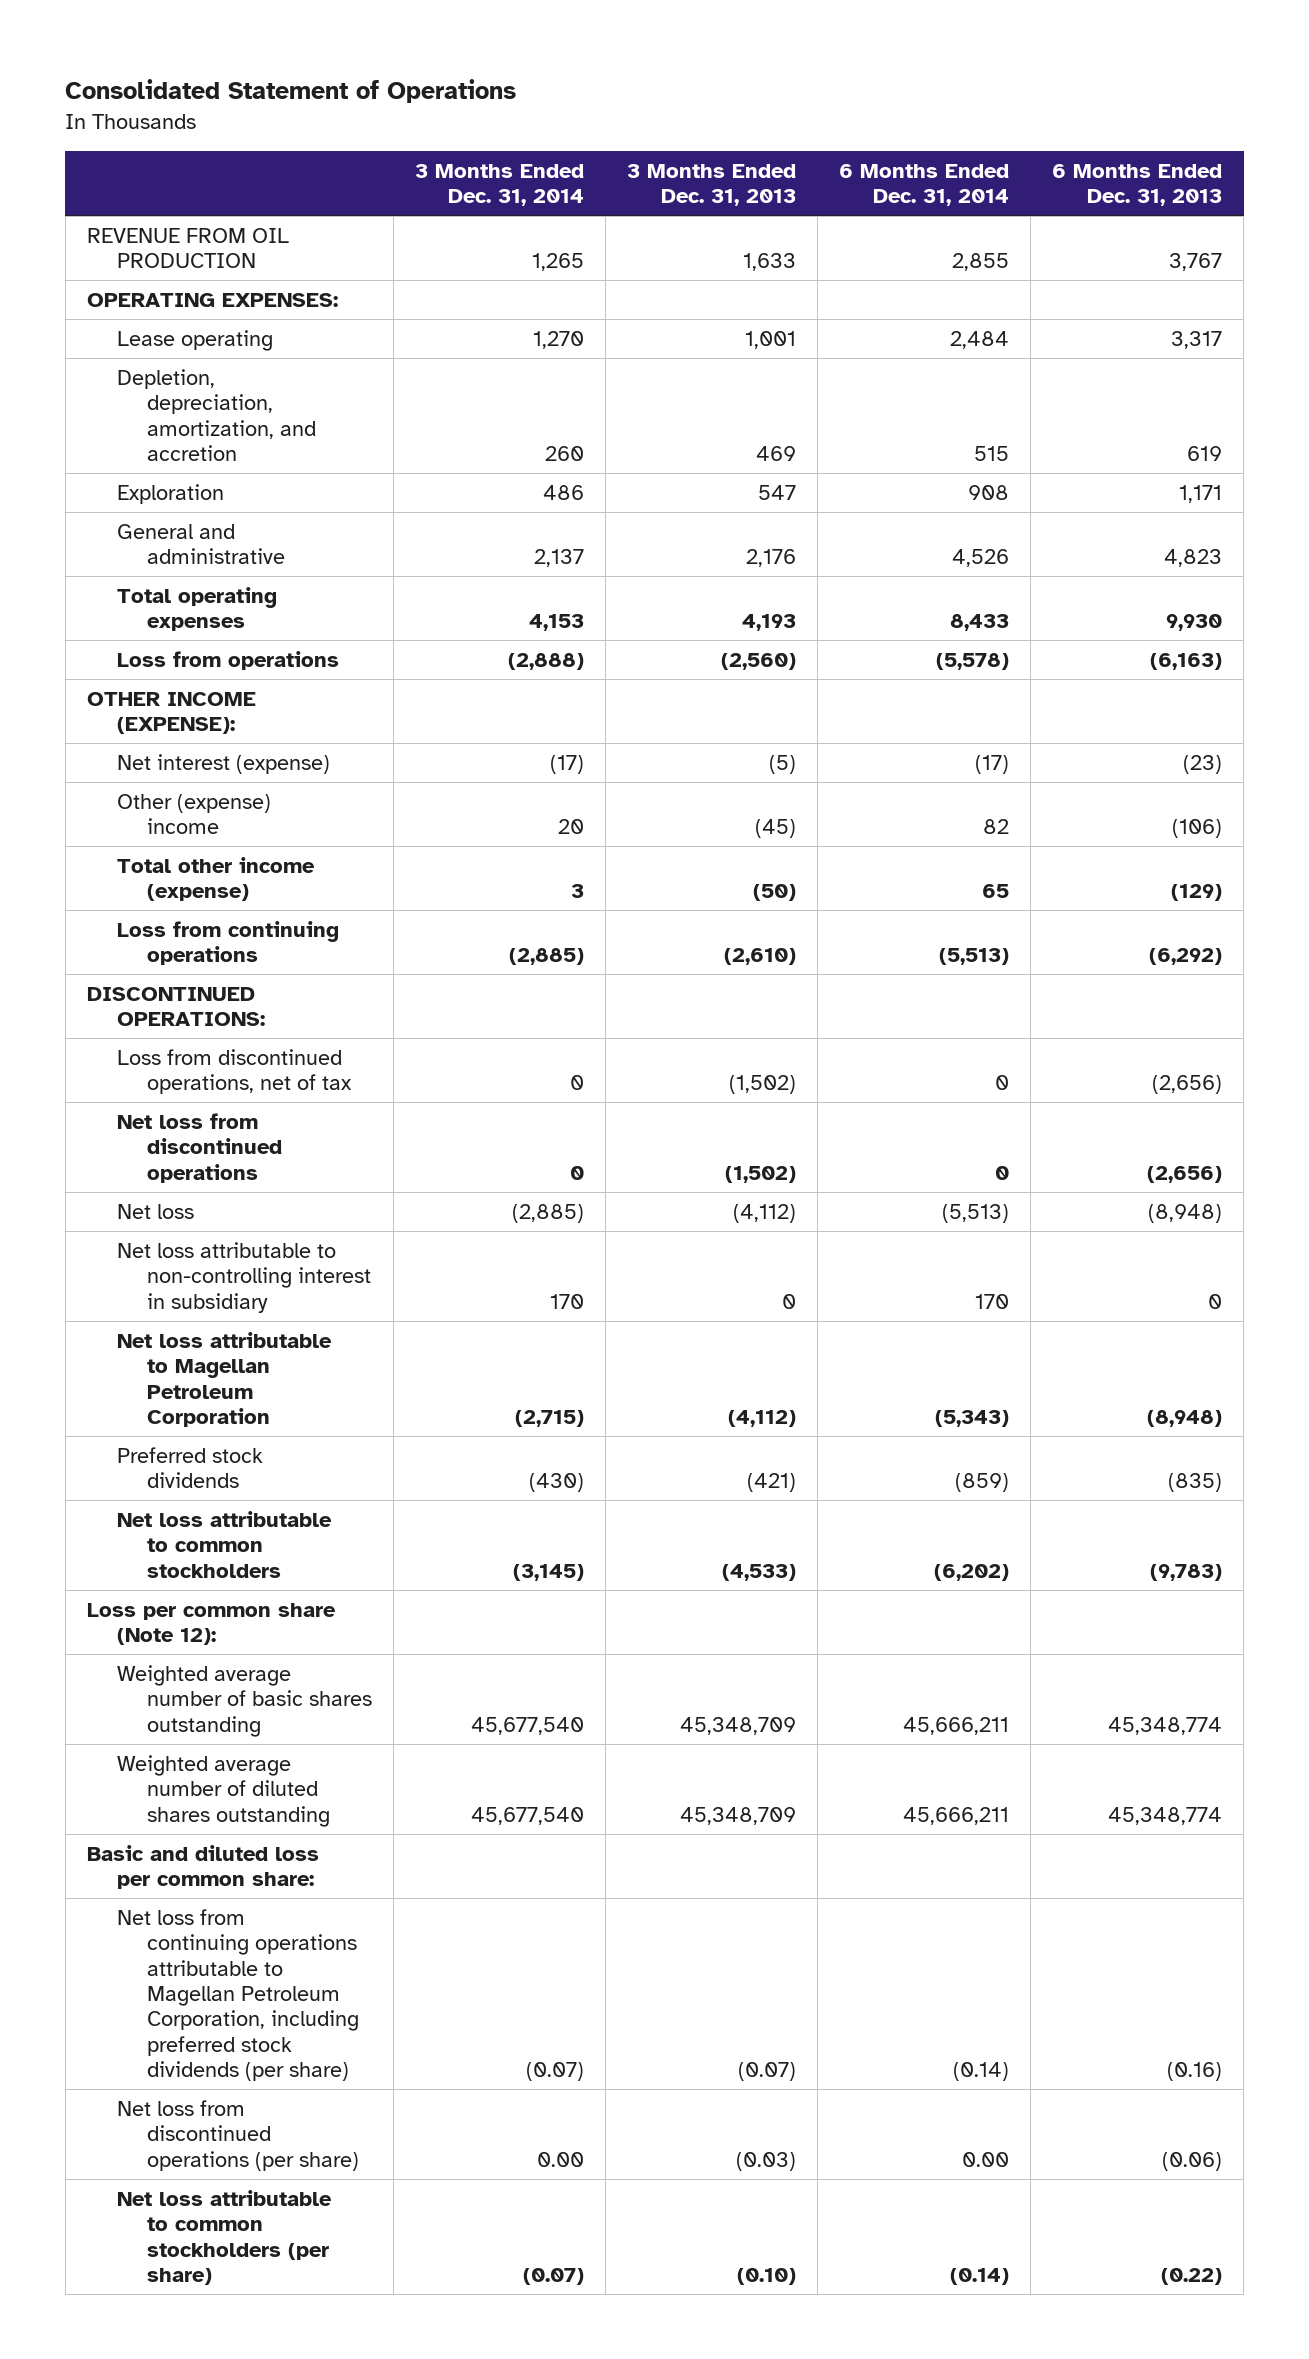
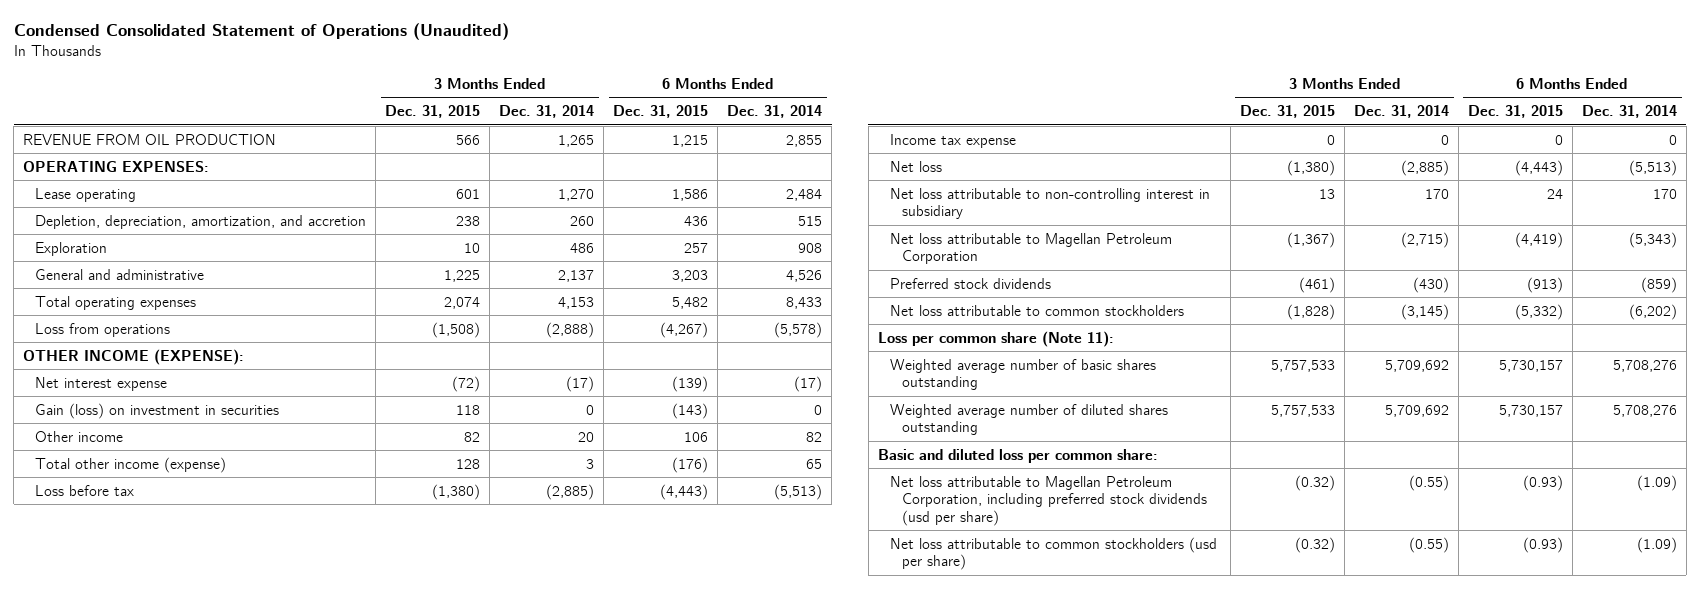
[65,79,517,104] Consolidated Statement of Operations -> [13,23,509,41] Condensed Consolidated Statement of Operations (Unaudited)
[627,163,797,207] 3 Months Ended Dec. 31, 2013 -> none
[1052,163,1223,207] 6 Months Ended Dec. 31, 2013 -> none
none -> [385,105,481,119] Dec. 31, 2015
none -> [613,105,709,119] Dec. 31, 2015
[116,753,330,774] Net interest (expense) -> [35,376,168,391] Net interest expense
none -> [35,402,280,419] Gain (loss) on investment in securities
[116,793,271,835] Other (expense) income -> [35,430,124,442] Other income
[86,986,265,1027] DISCONTINUED OPERATIONS: -> none
[116,1048,353,1095] Loss from discontinued operations, net of tax -> none
[116,1112,283,1183] Net loss from discontinued operations -> none
[116,920,339,966] Loss from continuing operations -> [35,484,135,496] Loss before tax
none -> [890,133,1017,148] Income tax expense
[86,1602,336,1646] Loss per common share (Note 12): -> [877,330,1114,347] Loss per common share (Note 11):
[471,1716,585,1735] 45,677,540 -> [1384,359,1449,372] 5,709,692
[903,1716,1010,1735] 45,666,211 -> [1612,359,1677,372] 5,708,276
[471,1806,585,1825] 45,677,540 -> [1384,404,1449,417] 5,709,692
[903,1806,1010,1825] 45,666,211 -> [1612,404,1677,417] 5,708,276
[116,2099,360,2171] Net loss from discontinued operations (per share) -> none
[116,1908,360,2081] Net loss from continuing operations attributable to Magellan Petroleum Corporation, including preferred stock dividends (per share) -> [890,475,1208,526] Net loss attributable to Magellan Petroleum Corporation, including preferred stock dividends (usd per share)
[526,2061,585,2081] (0.07) -> [1408,474,1449,491] (0.55)
[953,2061,1010,2081] (0.14) -> [1636,474,1677,491] (1.09)
[116,2189,332,2285] Net loss attributable to common stockholders (per share) -> [890,536,1218,571] Net loss attributable to common stockholders (usd per share)
[523,2267,585,2285] (0.07) -> [1408,536,1449,553] (0.55)
[950,2267,1010,2285] (0.14) -> [1636,536,1677,553] (1.09)

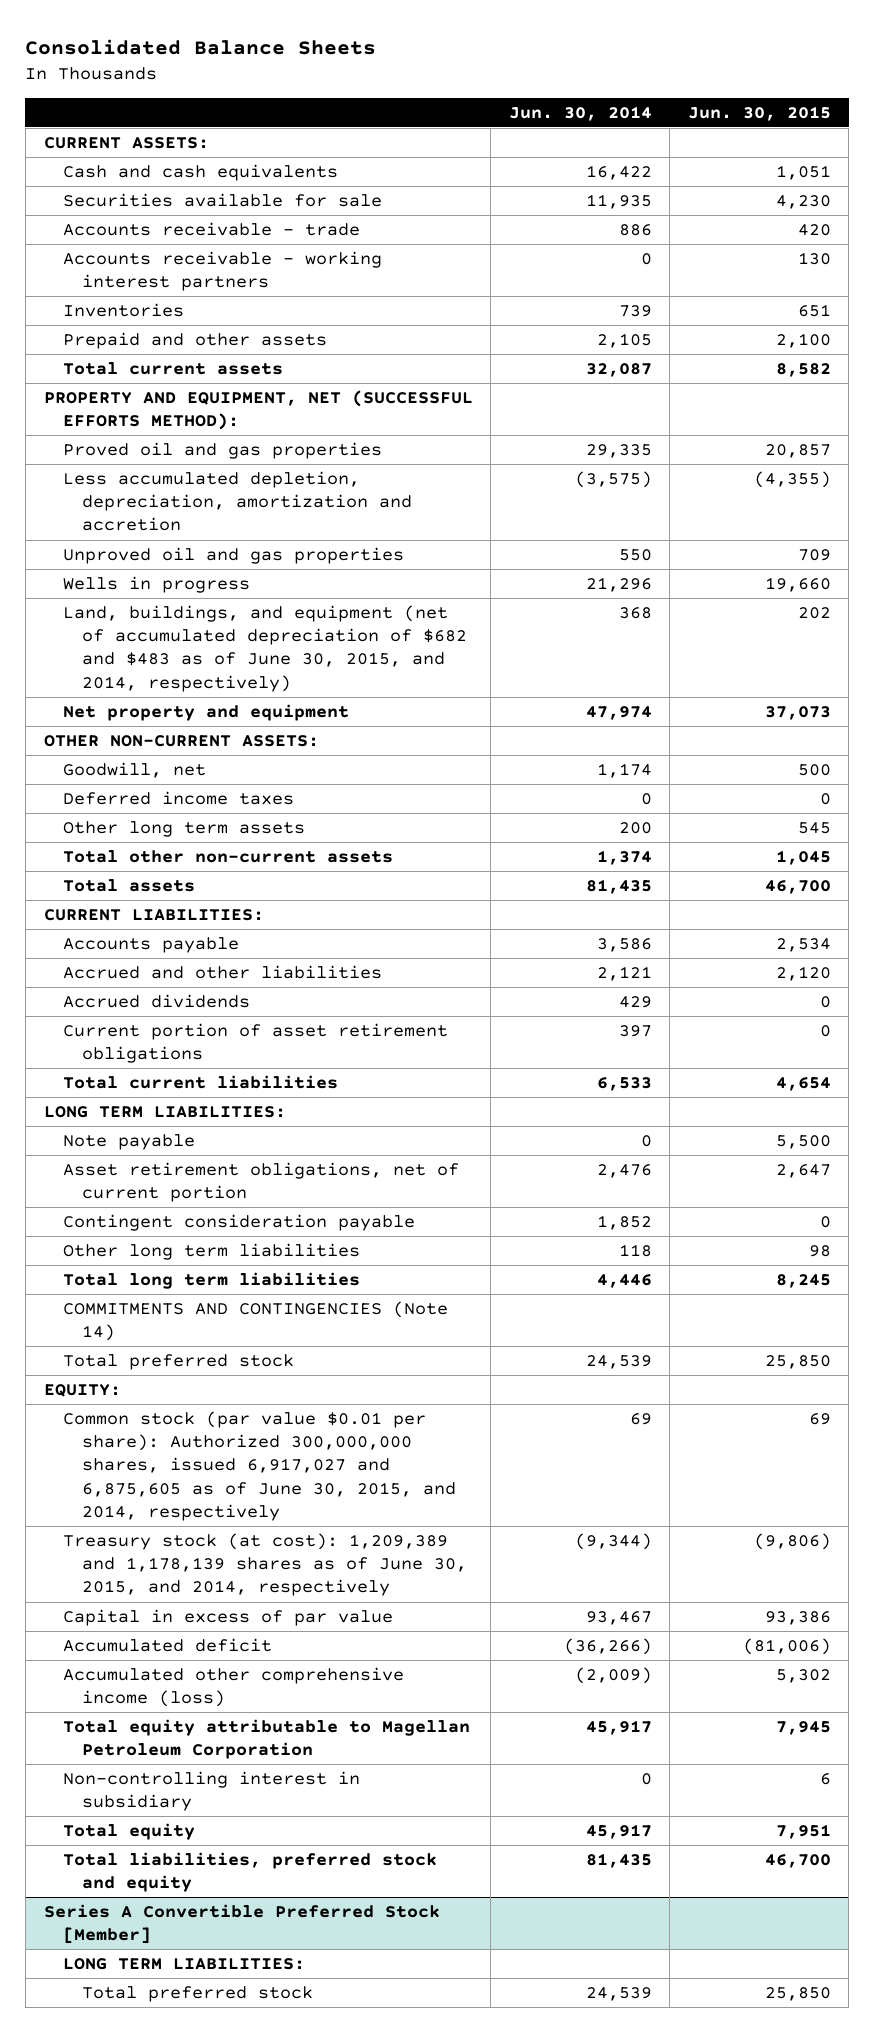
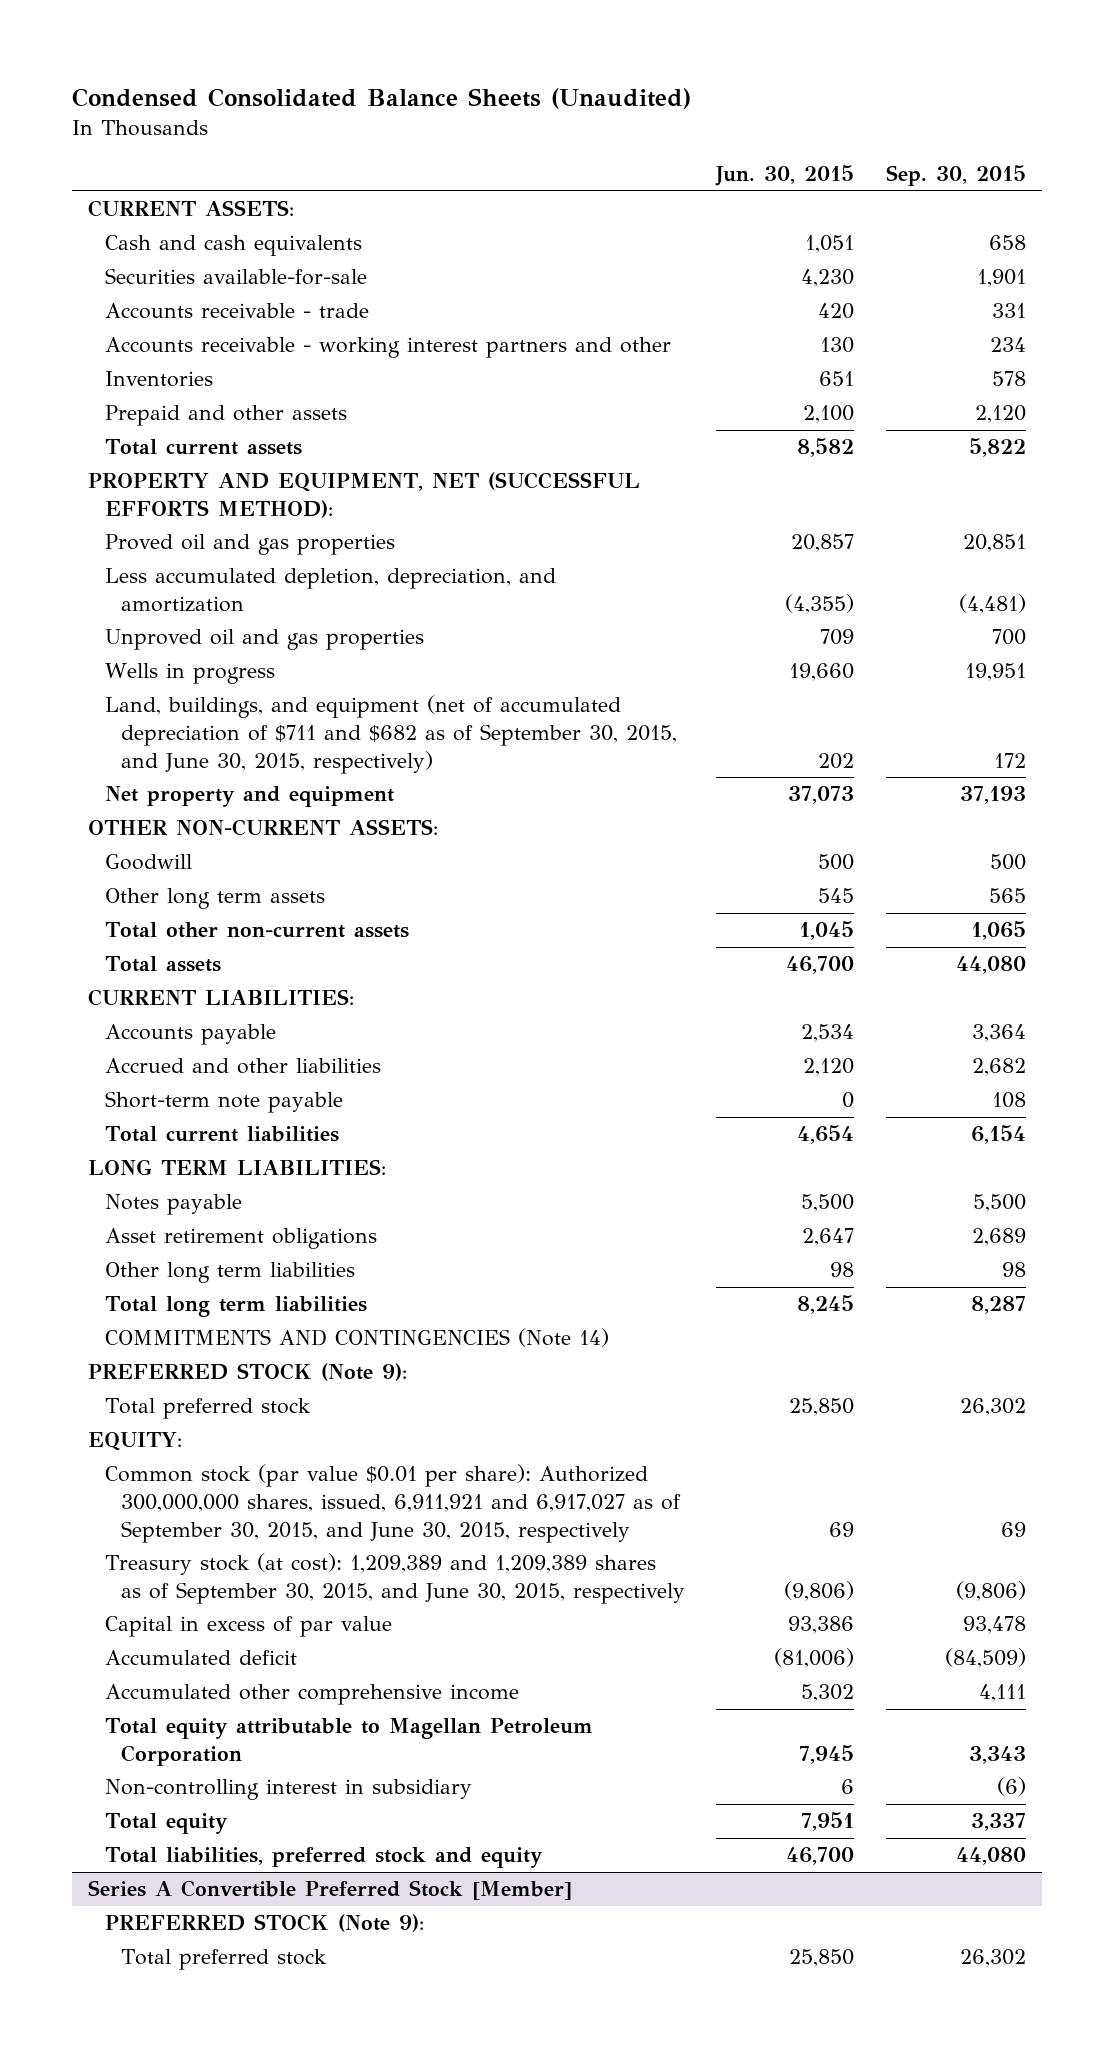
[25,39,377,56] Consolidated Balance Sheets -> [72,88,692,110] Condensed Consolidated Balance Sheets (Unaudited)
[508,105,652,121] Jun. 30, 2014 -> none
none -> [885,165,1026,187] Sep. 30, 2015
[62,193,382,208] Securities available for sale -> [104,268,367,286] Securities available-for-sale
[62,251,382,292] Accounts receivable - working interest partners -> [104,337,671,359] Accounts receivable - working interest partners and other
[62,471,412,532] Less accumulated depletion, depreciation, amortization and accretion -> [104,568,556,613] Less accumulated depletion, depreciation, and amortization
[62,605,467,692] Land, buildings, and equipment (net of accumulated depreciation of $682 and $483 as of June 30, 2015, and 2014, respectively) -> [104,695,677,774] Land, buildings, and equipment (net of accumulated depreciation of $711 and $682 as of September 30, 2015, and June 30, 2015, respectively)
[62,791,294,806] Deferred income taxes -> none
[62,762,206,779] Goodwill, net -> [104,854,192,871] Goodwill
[62,994,250,1009] Accrued dividends -> none
[62,1023,448,1064] Current portion of asset retirement obligations -> none
none -> [104,1091,343,1114] Short-term note payable
[62,1214,415,1232] Contingent consideration payable -> none
[62,1134,195,1151] Note payable -> [104,1194,242,1216] Notes payable
[62,1162,459,1203] Asset retirement obligations, net of current portion -> [104,1228,377,1250] Asset retirement obligations
none -> [88,1363,408,1382] PREFERRED STOCK (Note 9):
[62,1411,456,1521] Common stock (par value $0.01 per share): Authorized 300,000,000 shares, issued 6,917,027 and 6,875,605 as of June 30, 2015, and 2014, respectively -> [104,1464,681,1543] Common stock (par value $0.01 per share): Authorized 300,000,000 shares, issued, 6,911,921 and 6,917,027 as of September 30, 2015, and June 30, 2015, respectively
[62,1533,467,1597] Treasury stock (at cost): 1,209,389 and 1,178,139 shares as of June 30, 2015, and 2014, respectively -> [104,1553,685,1605] Treasury stock (at cost): 1,209,389 and 1,209,389 shares as of September 30, 2015, and June 30, 2015, respectively
[62,1667,404,1708] Accumulated other comprehensive income (loss) -> [104,1684,519,1706] Accumulated other comprehensive income
[62,1958,305,1971] LONG TERM LIABILITIES: -> none
none -> [104,1914,424,1933] PREFERRED STOCK (Note 9):

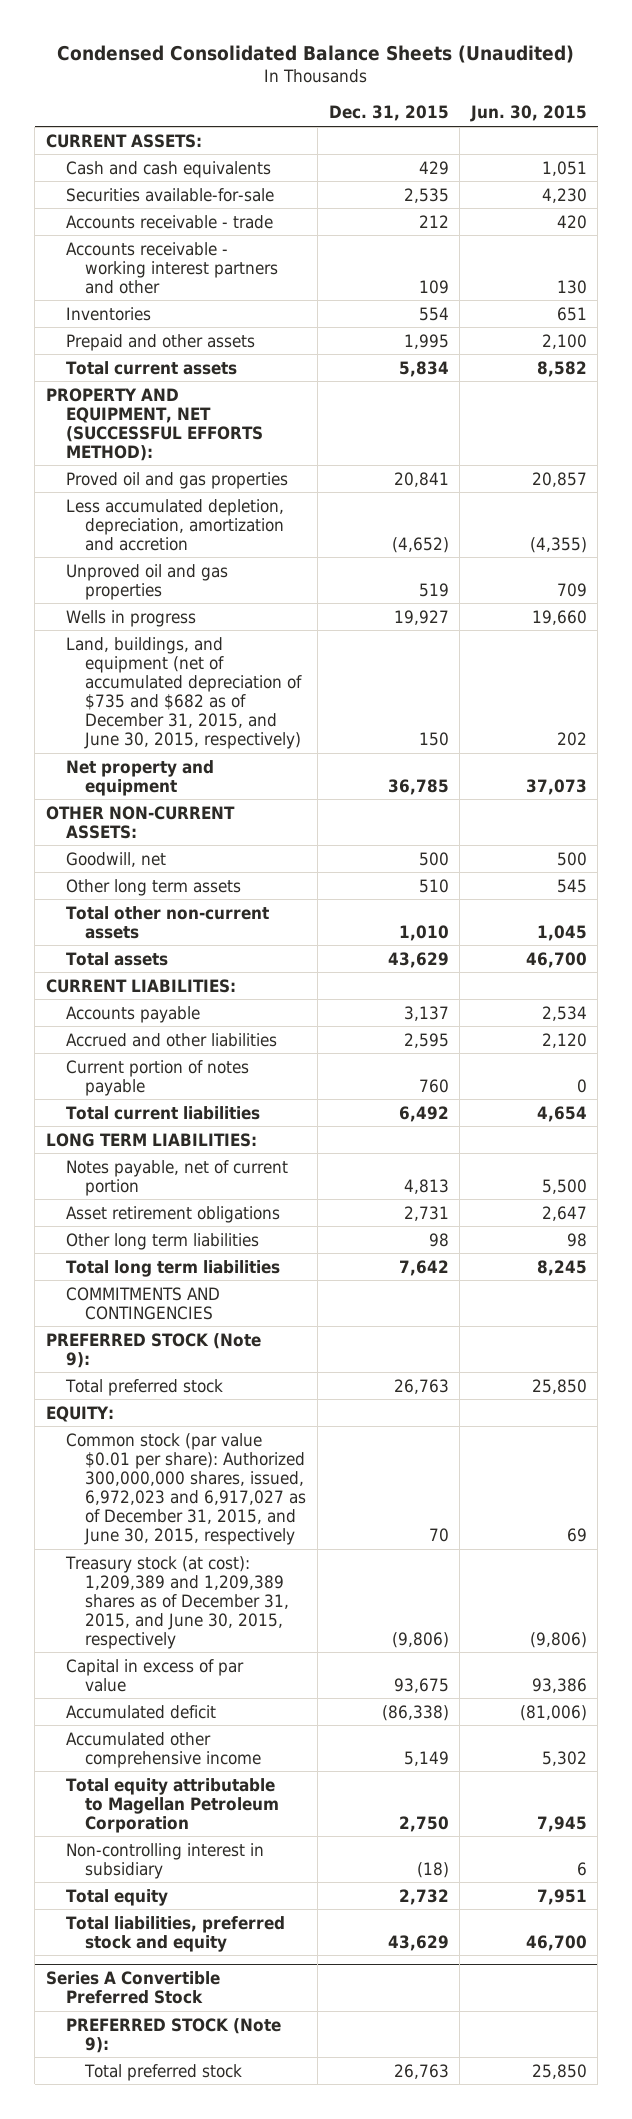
[885,165,1026,187] Sep. 30, 2015 -> none
none -> [328,105,449,122] Dec. 31, 2015
[104,568,556,613] Less accumulated depletion, depreciation, and amortization -> [65,498,285,551] Less accumulated depletion, depreciation, amortization and accretion
[104,695,677,774] Land, buildings, and equipment (net of accumulated depreciation of $711 and $682 as of September 30, 2015, and June 30, 2015, respectively) -> [65,636,303,750] Land, buildings, and equipment (net of accumulated depreciation of $735 and $682 as of December 31, 2015, and June 30, 2015, respectively)
[104,854,192,871] Goodwill -> [65,851,166,867] Goodwill, net
[104,1091,343,1114] Short-term note payable -> [65,1059,249,1096] Current portion of notes payable
[104,1194,242,1216] Notes payable -> [65,1159,288,1196] Notes payable, net of current portion
[104,1328,609,1348] COMMITMENTS AND CONTINGENCIES (Note 14) -> [65,1286,220,1320] COMMITMENTS AND CONTINGENCIES
[104,1464,681,1543] Common stock (par value $0.01 per share): Authorized 300,000,000 shares, issued, 6,911,921 and 6,917,027 as of September 30, 2015, and June 30, 2015, respectively -> [65,1432,307,1546] Common stock (par value $0.01 per share): Authorized 300,000,000 shares, issued, 6,972,023 and 6,917,027 as of December 31, 2015, and June 30, 2015, respectively
[104,1553,685,1605] Treasury stock (at cost): 1,209,389 and 1,209,389 shares as of September 30, 2015, and June 30, 2015, respectively -> [64,1555,290,1649] Treasury stock (at cost): 1,209,389 and 1,209,389 shares as of December 31, 2015, and June 30, 2015, respectively
[88,1880,573,1901] Series A Convertible Preferred Stock [Member] -> [45,1971,220,2005] Series A Convertible Preferred Stock

